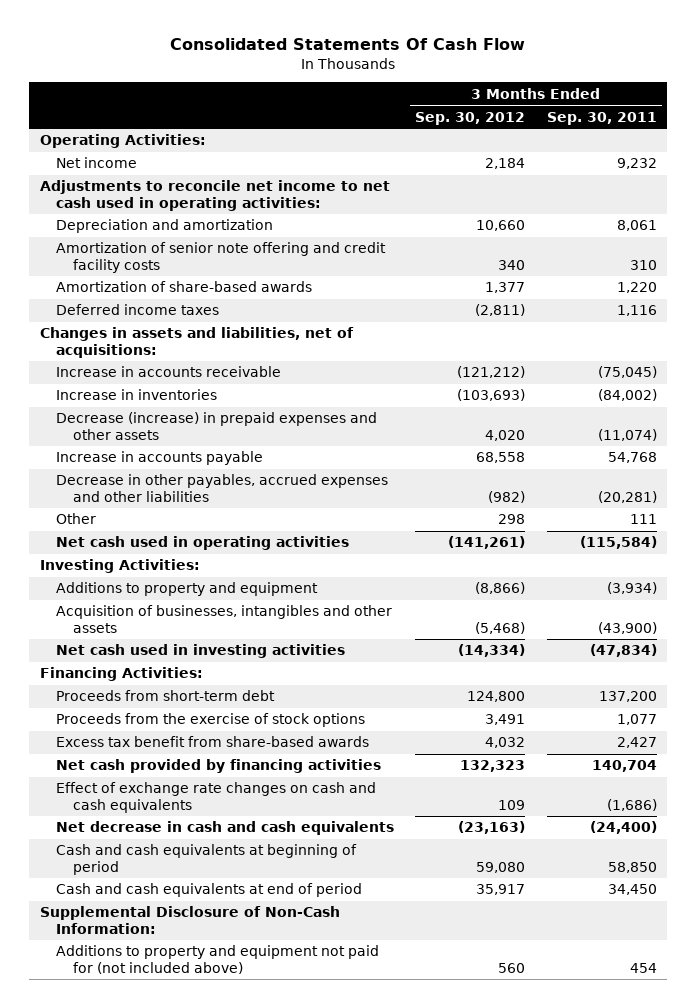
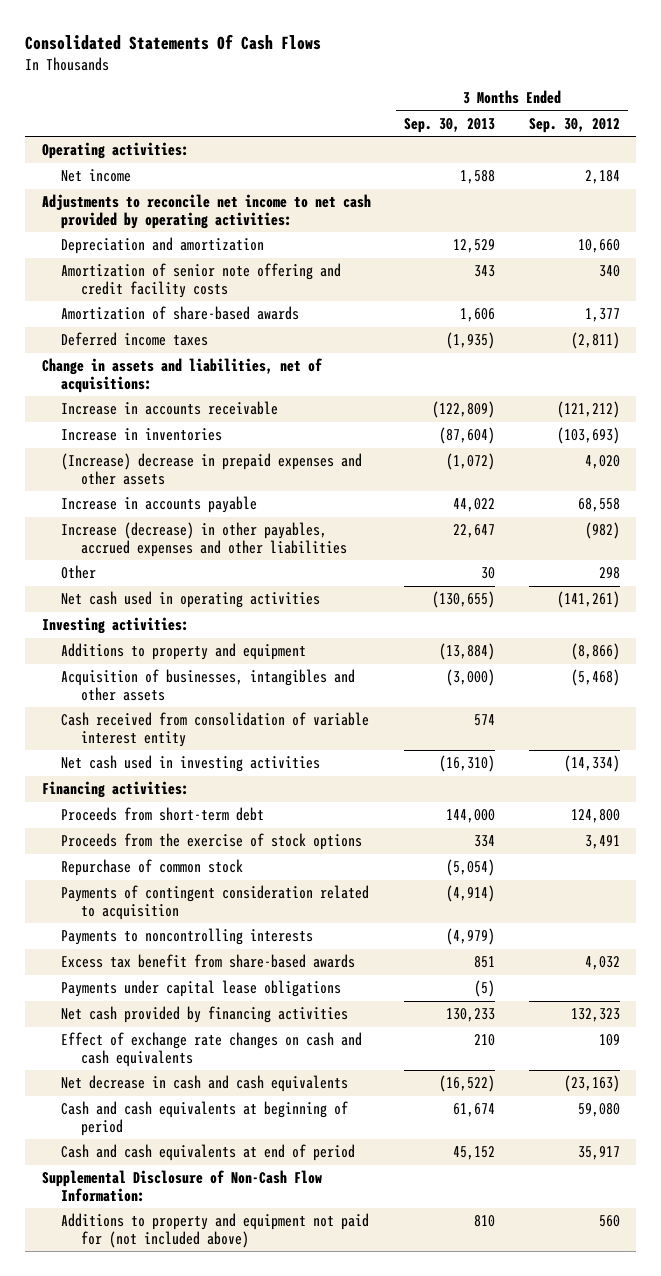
[170,38,526,51] Consolidated Statements Of Cash Flow -> [24,33,321,50] Consolidated Statements Of Cash Flows
[546,111,657,125] Sep. 30, 2011 -> none
none -> [404,117,496,133] Sep. 30, 2013
[39,134,206,149] Operating Activities: -> [41,142,189,160] Operating activities:
[39,180,390,211] Adjustments to reconcile net income to net cash used in operating activities: -> [41,194,371,229] Adjustments to reconcile net income to net cash provided by operating activities:
[39,327,354,358] Changes in assets and liabilities, net of acquisitions: -> [41,358,323,393] Change in assets and liabilities, net of acquisitions:
[56,412,378,440] Decrease (increase) in prepaid expenses and other assets -> [61,453,363,485] (Increase) decrease in prepaid expenses and other assets
[56,474,389,502] Decrease in other payables, accrued expenses and other liabilities -> [61,522,347,557] Increase (decrease) in other payables, accrued expenses and other liabilities
[39,559,200,574] Investing Activities: -> [41,617,189,635] Investing activities:
none -> [61,712,370,747] Cash received from consolidation of variable interest entity
[39,667,203,682] Financing Activities: -> [41,781,189,799] Financing activities:
none -> [61,859,244,877] Repurchase of common stock
none -> [61,885,370,920] Payments of contingent consideration related to acquisition
none -> [61,928,314,946] Payments to noncontrolling interests
none -> [61,980,342,998] Payments under capital lease obligations
[39,906,340,934] Supplemental Disclosure of Non-Cash Information: -> [41,1170,322,1202] Supplemental Disclosure of Non-Cash Flow Information:

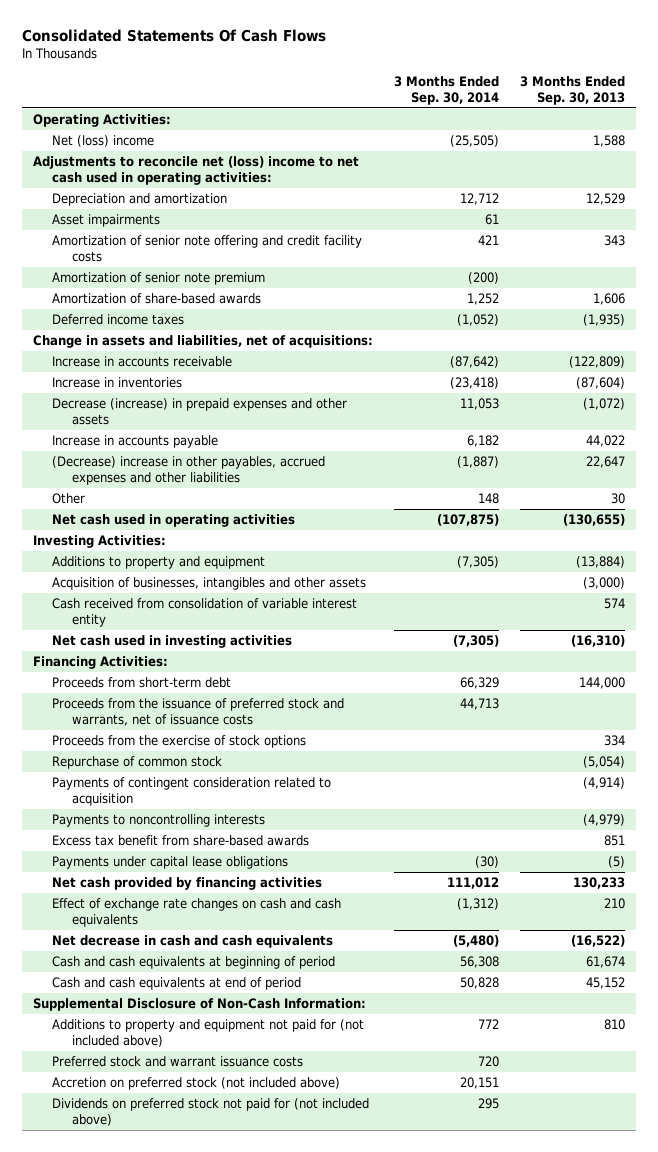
[528,117,620,133] Sep. 30, 2012 -> none
none -> [393,76,499,106] 3 Months Ended Sep. 30, 2014
[41,142,189,160] Operating activities: -> [32,114,171,128] Operating Activities:
[61,169,132,183] Net income -> [52,135,155,148] Net (loss) income
[41,194,371,229] Adjustments to reconcile net income to net cash provided by operating activities: -> [32,156,359,186] Adjustments to reconcile net (loss) income to net cash used in operating activities:
none -> [52,214,161,228] Asset impairments
none -> [52,272,266,286] Amortization of senior note premium
[61,453,363,485] (Increase) decrease in prepaid expenses and other assets -> [52,398,348,426] Decrease (increase) in prepaid expenses and other assets
[61,522,347,557] Increase (decrease) in other payables, accrued expenses and other liabilities -> [52,456,326,486] (Decrease) increase in other payables, accrued expenses and other liabilities
[41,617,189,635] Investing activities: -> [32,535,166,549] Investing Activities:
[41,781,189,799] Financing activities: -> [32,656,168,670] Financing Activities:
none -> [52,698,345,727] Proceeds from the issuance of preferred stock and warrants, net of issuance costs
[41,1170,322,1202] Supplemental Disclosure of Non-Cash Flow Information: -> [32,998,366,1012] Supplemental Disclosure of Non-Cash Information:
none -> [52,1056,304,1068] Preferred stock and warrant issuance costs
none -> [52,1077,341,1091] Accretion on preferred stock (not included above)
none -> [52,1098,370,1127] Dividends on preferred stock not paid for (not included above)

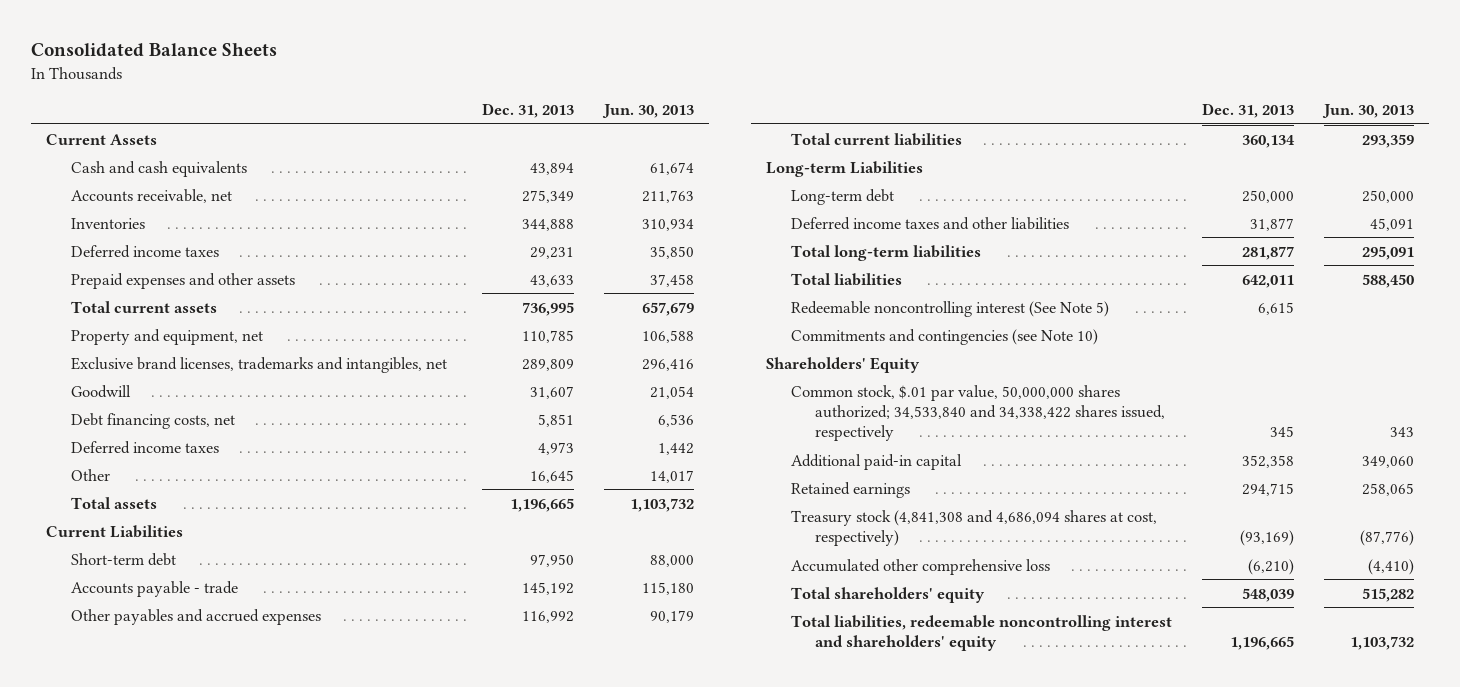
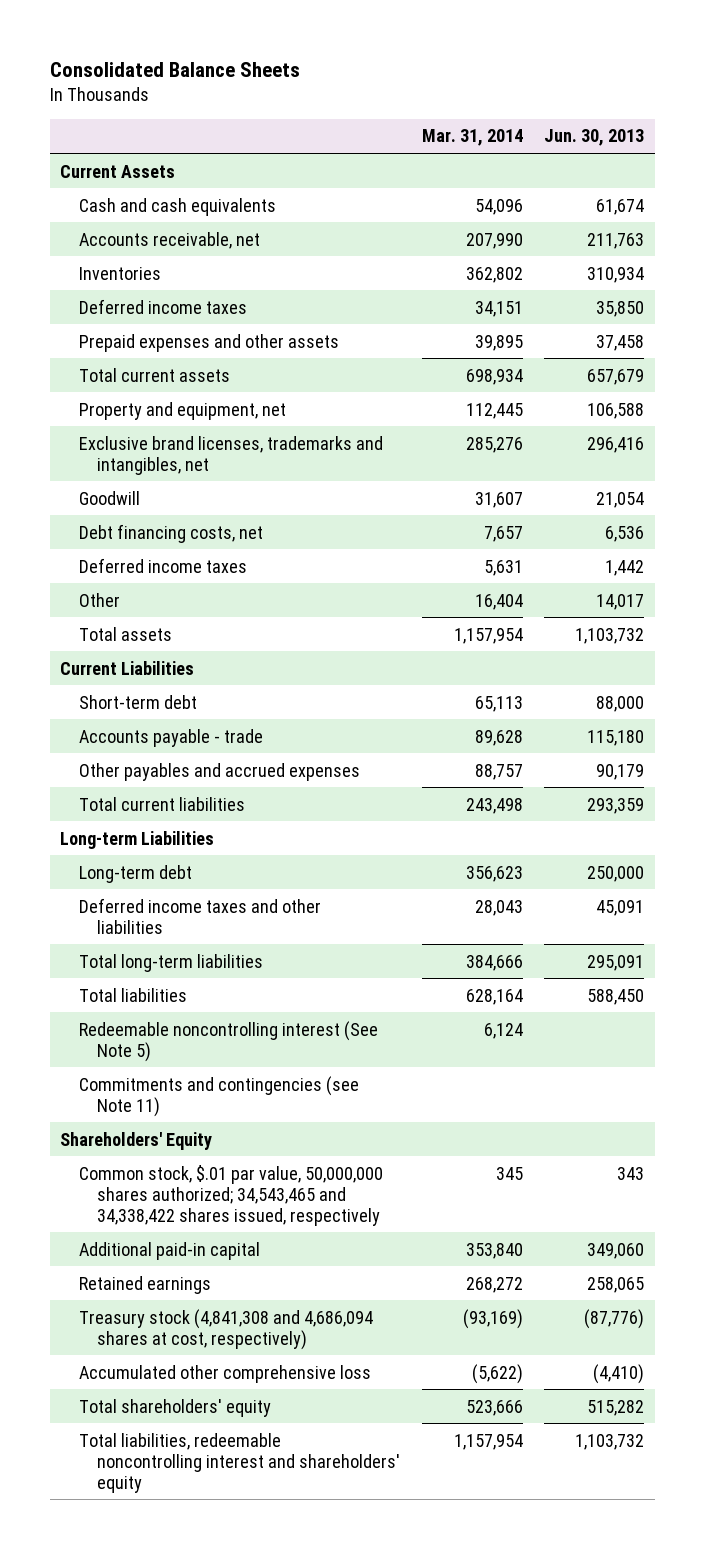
[481,103,574,119] Dec. 31, 2013 -> none
none -> [421,129,523,147] Mar. 31, 2014
[790,328,1098,345] Commitments and contingencies (see Note 10) -> [78,1075,359,1117] Commitments and contingencies (see Note 11)
[790,384,1166,441] Common stock, $.01 par value, 50,000,000 shares authorized; 34,533,840 and 34,338,422 shares issued, respectively -> [78,1164,383,1226] Common stock, $.01 par value, 50,000,000 shares authorized; 34,543,465 and 34,338,422 shares issued, respectively

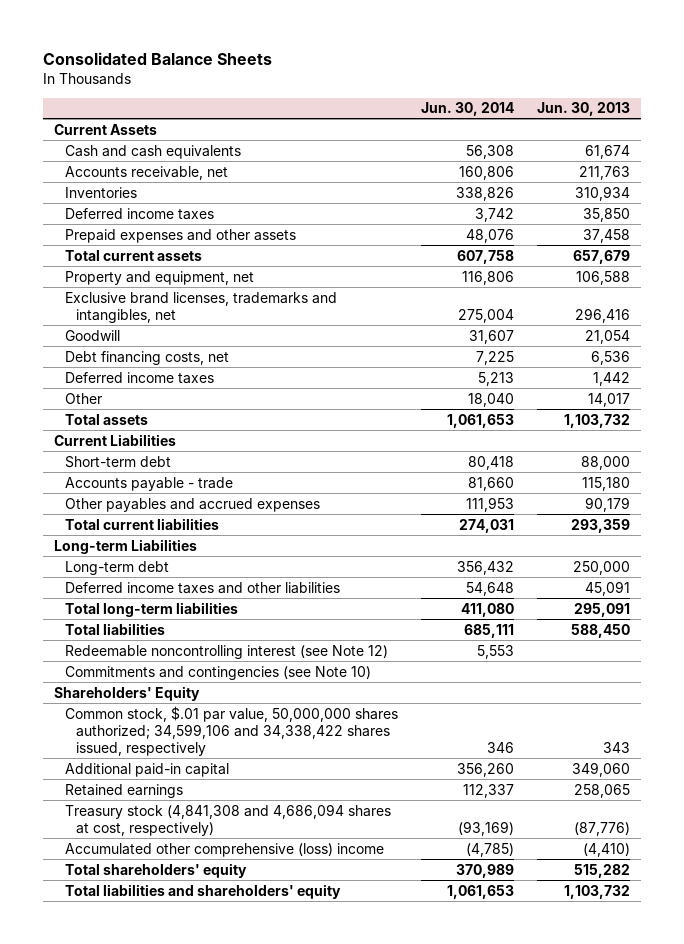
[421,129,523,147] Mar. 31, 2014 -> none
none -> [421,102,515,117] Jun. 30, 2014
[78,1020,378,1062] Redeemable noncontrolling interest (See Note 5) -> [65,644,389,659] Redeemable noncontrolling interest (see Note 12)
[78,1075,359,1117] Commitments and contingencies (see Note 11) -> [65,665,372,680] Commitments and contingencies (see Note 10)
[78,1164,383,1226] Common stock, $.01 par value, 50,000,000 shares authorized; 34,543,465 and 34,338,422 shares issued, respectively -> [65,705,399,756] Common stock, $.01 par value, 50,000,000 shares authorized; 34,599,106 and 34,338,422 shares issued, respectively
[78,1364,371,1383] Accumulated other comprehensive loss -> [65,842,385,857] Accumulated other comprehensive (loss) income
[78,1432,401,1493] Total liabilities, redeemable noncontrolling interest and shareholders' equity -> [65,883,342,899] Total liabilities and shareholders' equity

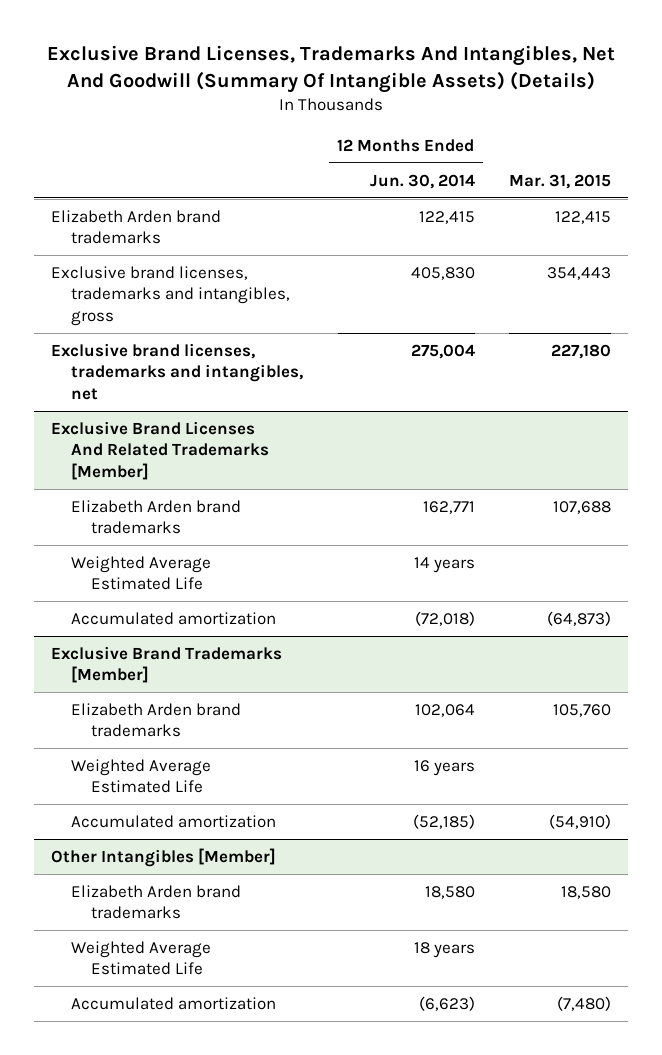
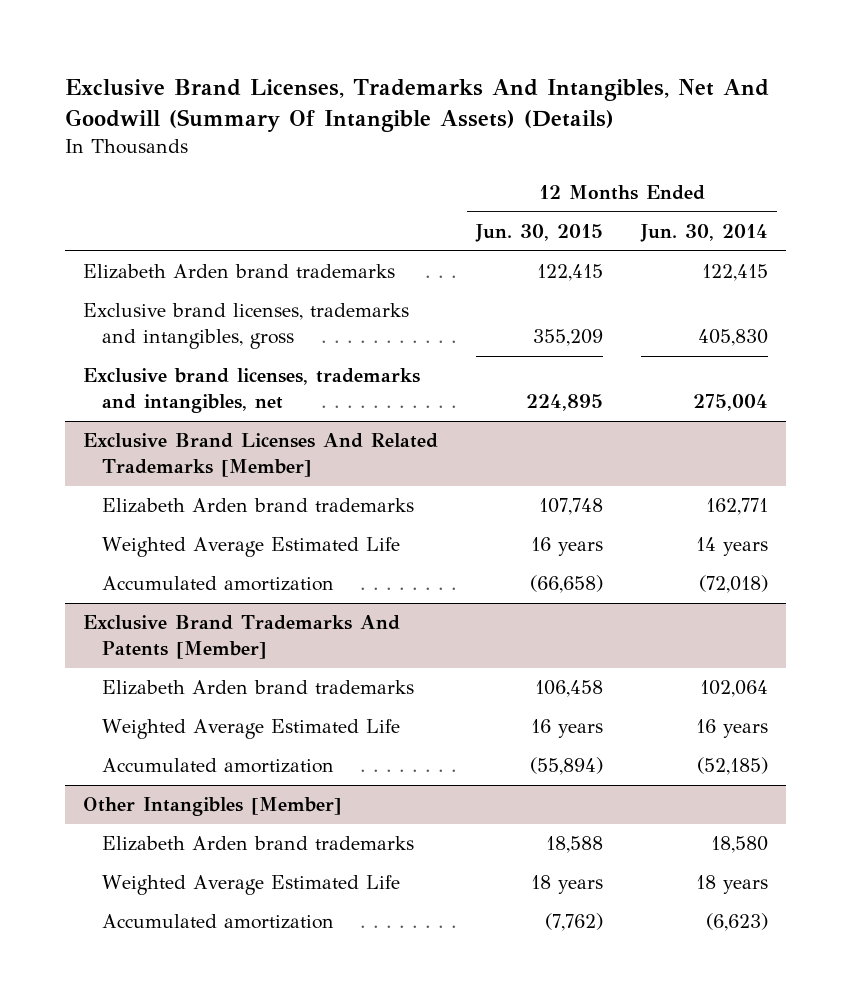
[509,173,612,189] Mar. 31, 2015 -> none
none -> [475,224,604,243] Jun. 30, 2015
[50,645,282,684] Exclusive Brand Trademarks [Member] -> [83,615,401,659] Exclusive Brand Trademarks And Patents [Member]

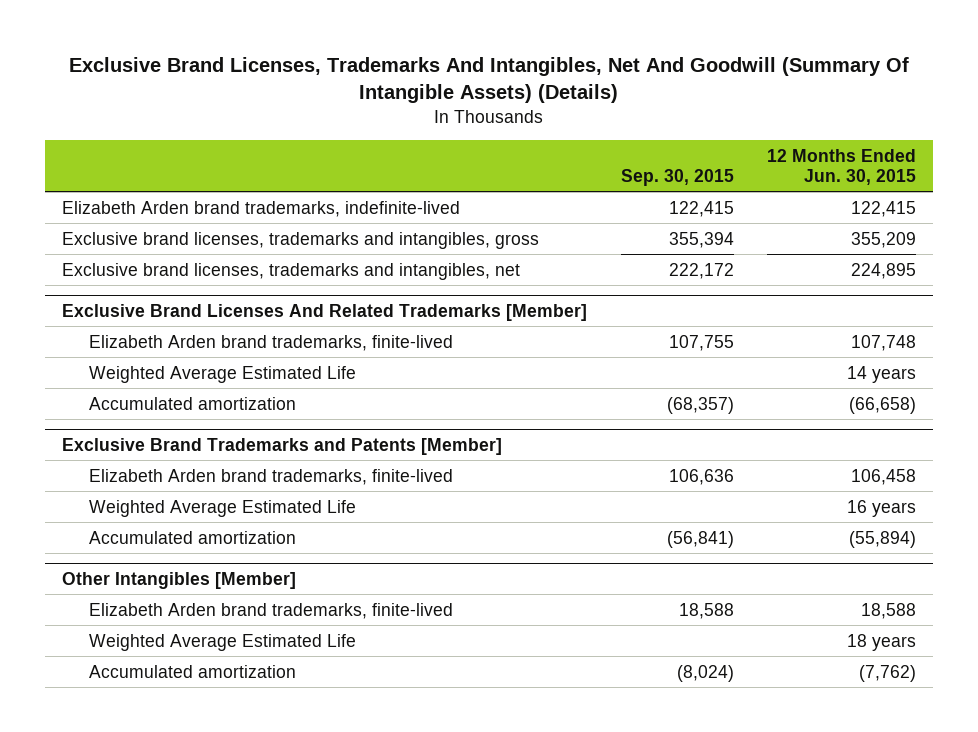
[639,224,768,243] Jun. 30, 2014 -> none
none -> [620,168,734,186] Sep. 30, 2015
[83,264,396,280] Elizabeth Arden brand trademarks -> [62,200,461,217] Elizabeth Arden brand trademarks, indefinite-lived
[102,498,415,514] Elizabeth Arden brand trademarks -> [89,334,454,351] Elizabeth Arden brand trademarks, finite-lived
[531,537,604,557] 16 years -> [847,365,917,383] 14 years
[83,615,401,659] Exclusive Brand Trademarks And Patents [Member] -> [62,437,503,455] Exclusive Brand Trademarks and Patents [Member]
[102,680,415,696] Elizabeth Arden brand trademarks -> [89,468,454,485] Elizabeth Arden brand trademarks, finite-lived
[102,836,415,852] Elizabeth Arden brand trademarks -> [89,602,454,619] Elizabeth Arden brand trademarks, finite-lived

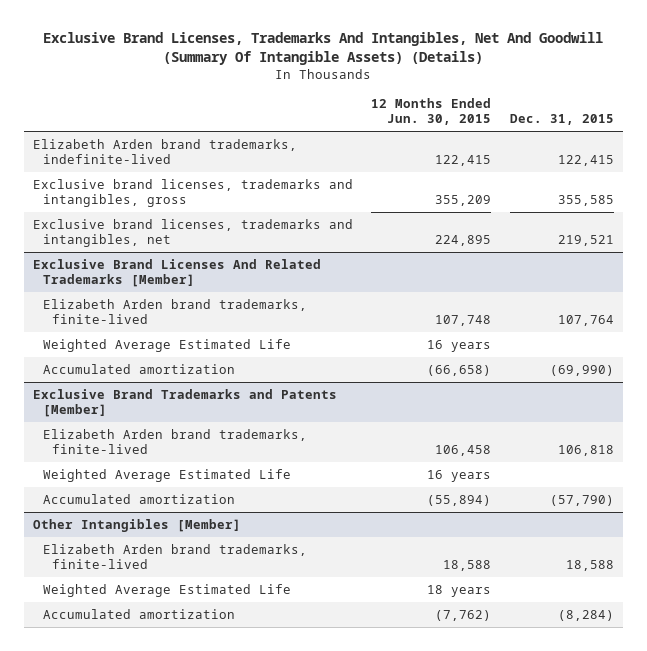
[620,168,734,186] Sep. 30, 2015 -> none
none -> [509,114,614,126] Dec. 31, 2015
[847,365,917,383] 14 years -> [427,339,492,352] 16 years

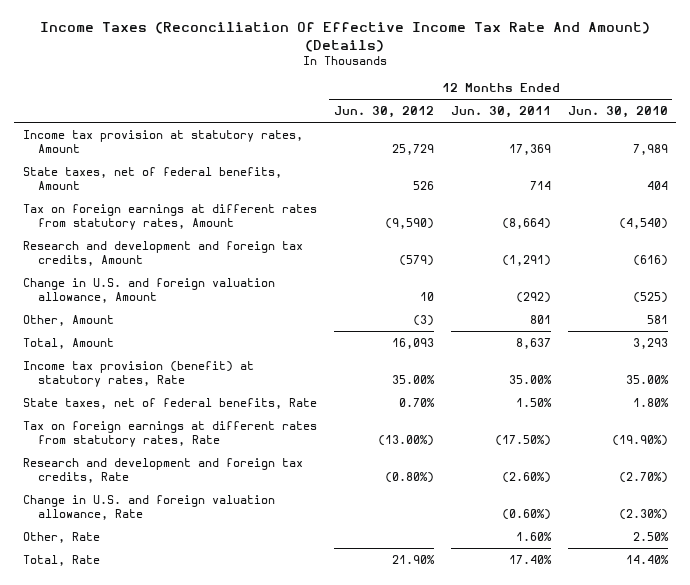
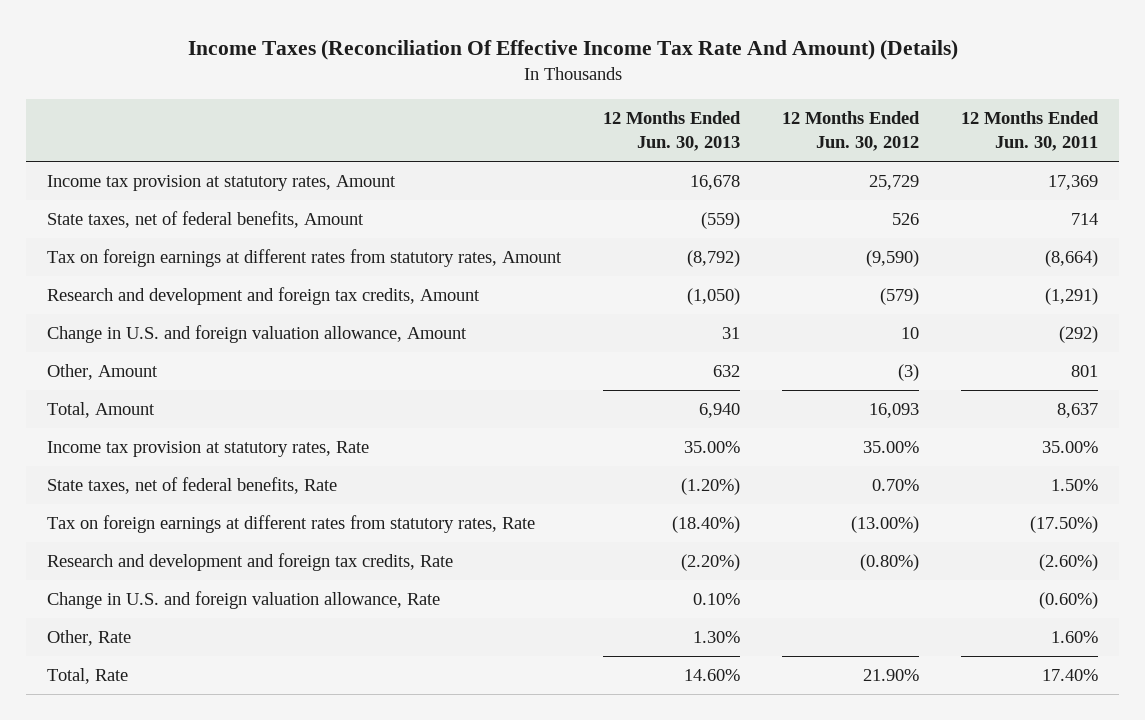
[567,106,668,119] Jun. 30, 2010 -> none
none -> [603,111,742,151] 12 Months Ended Jun. 30, 2013
[22,360,254,387] Income tax provision (benefit) at statutory rates, Rate -> [47,441,370,458] Income tax provision at statutory rates, Rate

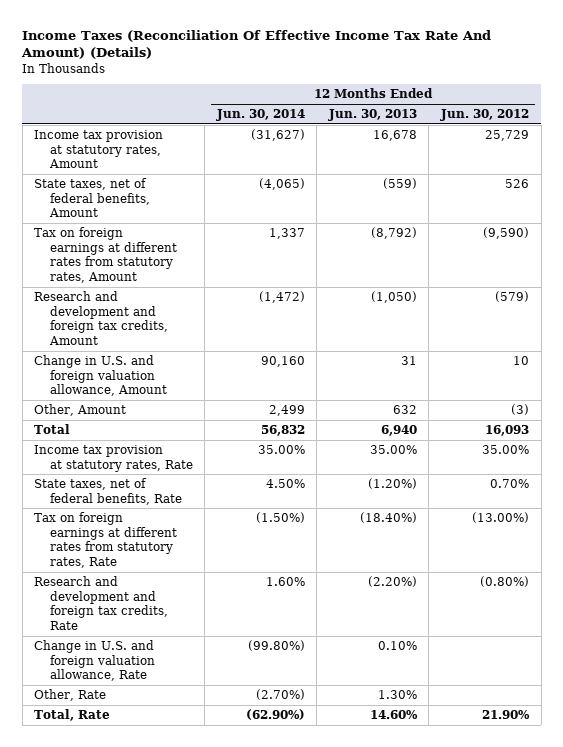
[961,111,1100,151] 12 Months Ended Jun. 30, 2011 -> none
none -> [215,109,305,122] Jun. 30, 2014
[47,402,156,419] Total, Amount -> [34,424,71,435] Total

